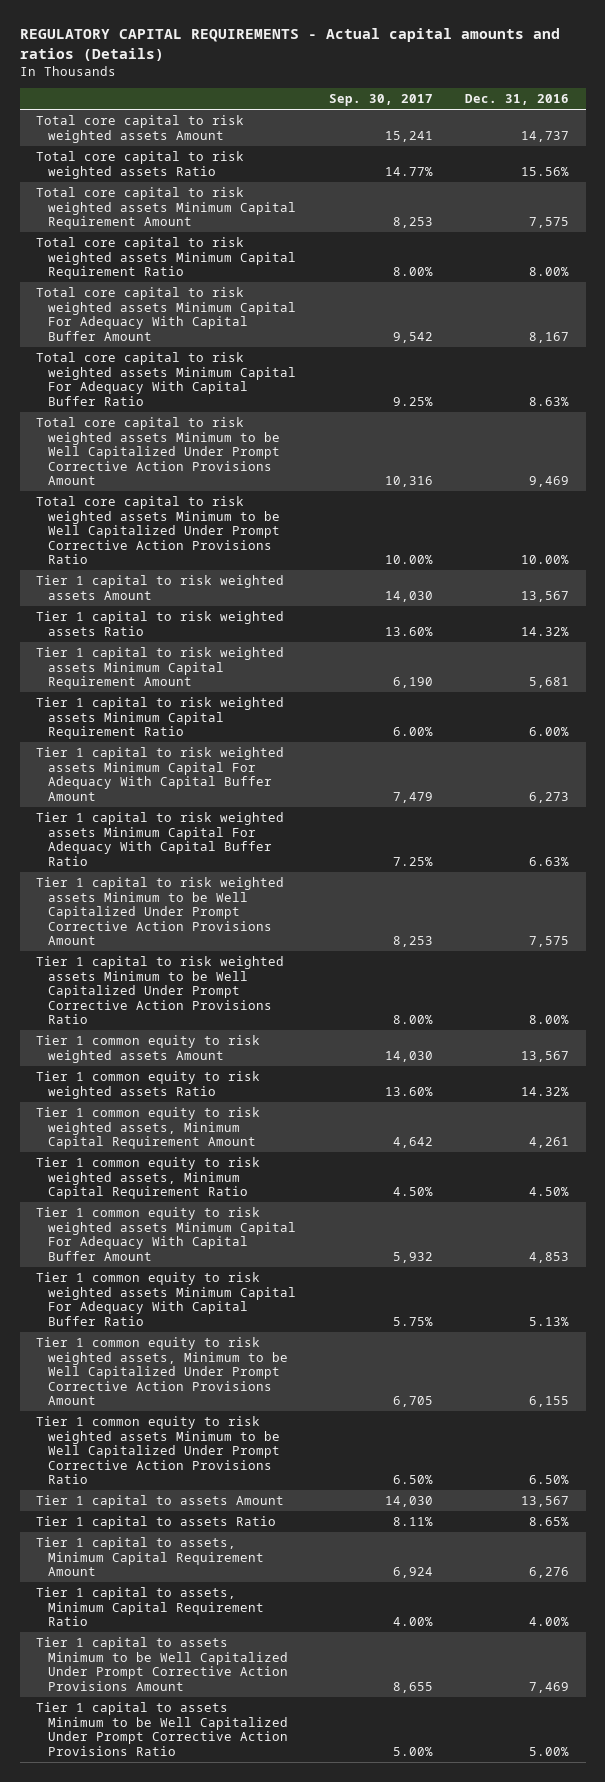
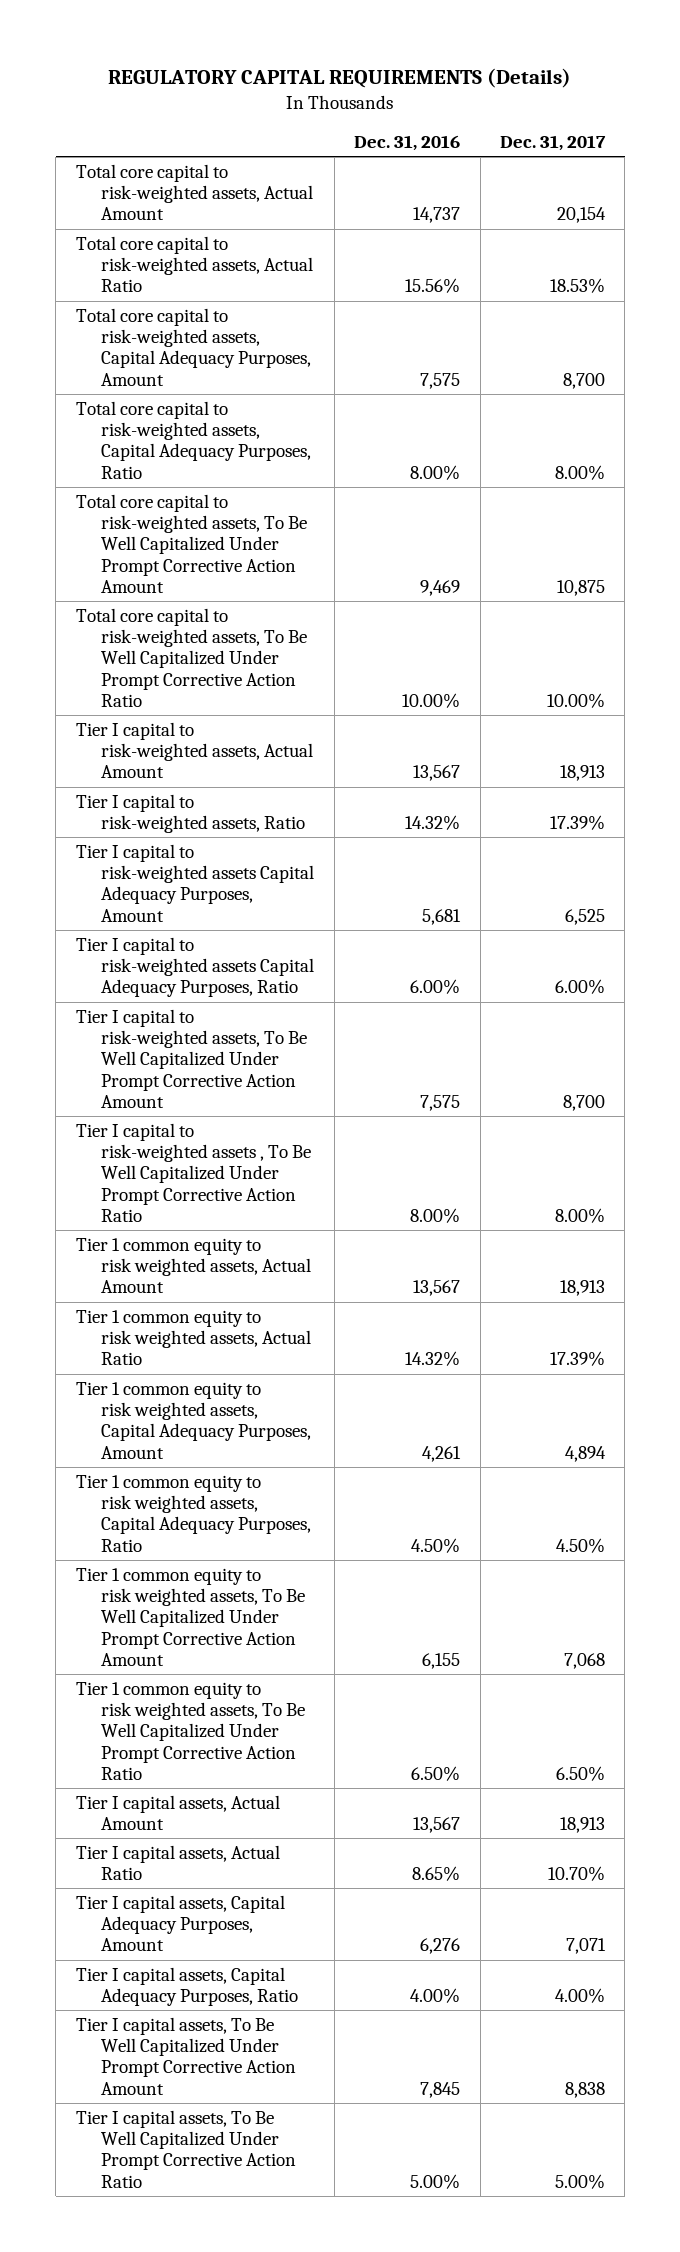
[19,28,560,61] REGULATORY CAPITAL REQUIREMENTS - Actual capital amounts and ratios (Details) -> [108,68,572,89] REGULATORY CAPITAL REQUIREMENTS (Details)
[328,94,433,107] Sep. 30, 2017 -> none
none -> [499,134,606,151] Dec. 31, 2017
[35,287,297,341] Total core capital to risk weighted assets Minimum Capital For Adequacy With Capital Buffer Amount -> none
[35,352,297,406] Total core capital to risk weighted assets Minimum Capital For Adequacy With Capital Buffer Ratio -> none
[35,747,284,801] Tier 1 capital to risk weighted assets Minimum Capital For Adequacy With Capital Buffer Amount -> none
[35,812,284,866] Tier 1 capital to risk weighted assets Minimum Capital For Adequacy With Capital Buffer Ratio -> none
[35,1207,297,1261] Tier 1 common equity to risk weighted assets Minimum Capital For Adequacy With Capital Buffer Amount -> none
[35,1272,297,1326] Tier 1 common equity to risk weighted assets Minimum Capital For Adequacy With Capital Buffer Ratio -> none
[35,115,244,143] Total core capital to risk weighted assets Amount -> [75,163,314,221] Total core capital to risk-weighted assets, Actual Amount
[35,151,244,179] Total core capital to risk weighted assets Ratio -> [75,235,314,293] Total core capital to risk-weighted assets, Actual Ratio
[35,187,297,230] Total core capital to risk weighted assets Minimum Capital Requirement Amount -> [75,307,312,386] Total core capital to risk-weighted assets, Capital Adequacy Purposes, Amount
[35,237,297,280] Total core capital to risk weighted assets Minimum Capital Requirement Ratio -> [75,400,312,479] Total core capital to risk-weighted assets, Capital Adequacy Purposes, Ratio
[35,417,281,486] Total core capital to risk weighted assets Minimum to be Well Capitalized Under Prompt Corrective Action Provisions Amount -> [75,493,308,594] Total core capital to risk-weighted assets, To Be Well Capitalized Under Prompt Corrective Action Amount
[35,496,281,565] Total core capital to risk weighted assets Minimum to be Well Capitalized Under Prompt Corrective Action Provisions Ratio -> [75,607,308,708] Total core capital to risk-weighted assets, To Be Well Capitalized Under Prompt Corrective Action Ratio
[35,575,284,600] Tier 1 capital to risk weighted assets Amount -> [75,721,314,779] Tier I capital to risk-weighted assets, Actual Amount
[35,611,284,636] Tier 1 capital to risk weighted assets Ratio -> [75,793,306,834] Tier I capital to risk-weighted assets, Ratio
[35,647,284,690] Tier 1 capital to risk weighted assets Minimum Capital Requirement Amount -> [75,843,315,922] Tier I capital to risk-weighted assets Capital Adequacy Purposes, Amount
[35,697,284,740] Tier 1 capital to risk weighted assets Minimum Capital Requirement Ratio -> [75,936,315,998] Tier I capital to risk-weighted assets Capital Adequacy Purposes, Ratio
[35,877,284,946] Tier 1 capital to risk weighted assets Minimum to be Well Capitalized Under Prompt Corrective Action Provisions Amount -> [75,1008,308,1109] Tier I capital to risk-weighted assets, To Be Well Capitalized Under Prompt Corrective Action Amount
[35,956,284,1025] Tier 1 capital to risk weighted assets Minimum to be Well Capitalized Under Prompt Corrective Action Provisions Ratio -> [75,1122,312,1223] Tier I capital to risk-weighted assets , To Be Well Capitalized Under Prompt Corrective Action Ratio
[35,1035,260,1063] Tier 1 common equity to risk weighted assets Amount -> [75,1237,312,1294] Tier 1 common equity to risk weighted assets, Actual Amount
[35,1071,260,1099] Tier 1 common equity to risk weighted assets Ratio -> [75,1309,312,1366] Tier 1 common equity to risk weighted assets, Actual Ratio
[35,1107,260,1150] Tier 1 common equity to risk weighted assets, Minimum Capital Requirement Amount -> [75,1381,312,1459] Tier 1 common equity to risk weighted assets, Capital Adequacy Purposes, Amount
[35,1157,260,1200] Tier 1 common equity to risk weighted assets, Minimum Capital Requirement Ratio -> [75,1474,312,1552] Tier 1 common equity to risk weighted assets, Capital Adequacy Purposes, Ratio
[35,1337,289,1406] Tier 1 common equity to risk weighted assets, Minimum to be Well Capitalized Under Prompt Corrective Action Provisions Amount -> [75,1567,306,1667] Tier 1 common equity to risk weighted assets, To Be Well Capitalized Under Prompt Corrective Action Amount
[35,1416,281,1485] Tier 1 common equity to risk weighted assets Minimum to be Well Capitalized Under Prompt Corrective Action Provisions Ratio -> [75,1681,306,1781] Tier 1 common equity to risk weighted assets, To Be Well Capitalized Under Prompt Corrective Action Ratio
[35,1495,284,1509] Tier 1 capital to assets Amount -> [75,1794,280,1831] Tier I capital assets, Actual Amount
[35,1516,276,1530] Tier 1 capital to assets Ratio -> [75,1844,280,1881] Tier I capital assets, Actual Ratio
[35,1537,265,1577] Tier 1 capital to assets, Minimum Capital Requirement Amount -> [75,1894,285,1952] Tier I capital assets, Capital Adequacy Purposes, Amount
[35,1587,265,1627] Tier 1 capital to assets, Minimum Capital Requirement Ratio -> [75,1966,299,2007] Tier I capital assets, Capital Adequacy Purposes, Ratio
[35,1637,289,1691] Tier 1 capital to assets Minimum to be Well Capitalized Under Prompt Corrective Action Provisions Amount -> [75,2016,297,2095] Tier I capital assets, To Be Well Capitalized Under Prompt Corrective Action Amount
[529,1681,570,1693] 7,469 -> [420,2081,461,2098] 7,845
[35,1702,289,1756] Tier 1 capital to assets Minimum to be Well Capitalized Under Prompt Corrective Action Provisions Ratio -> [75,2109,297,2188] Tier I capital assets, To Be Well Capitalized Under Prompt Corrective Action Ratio

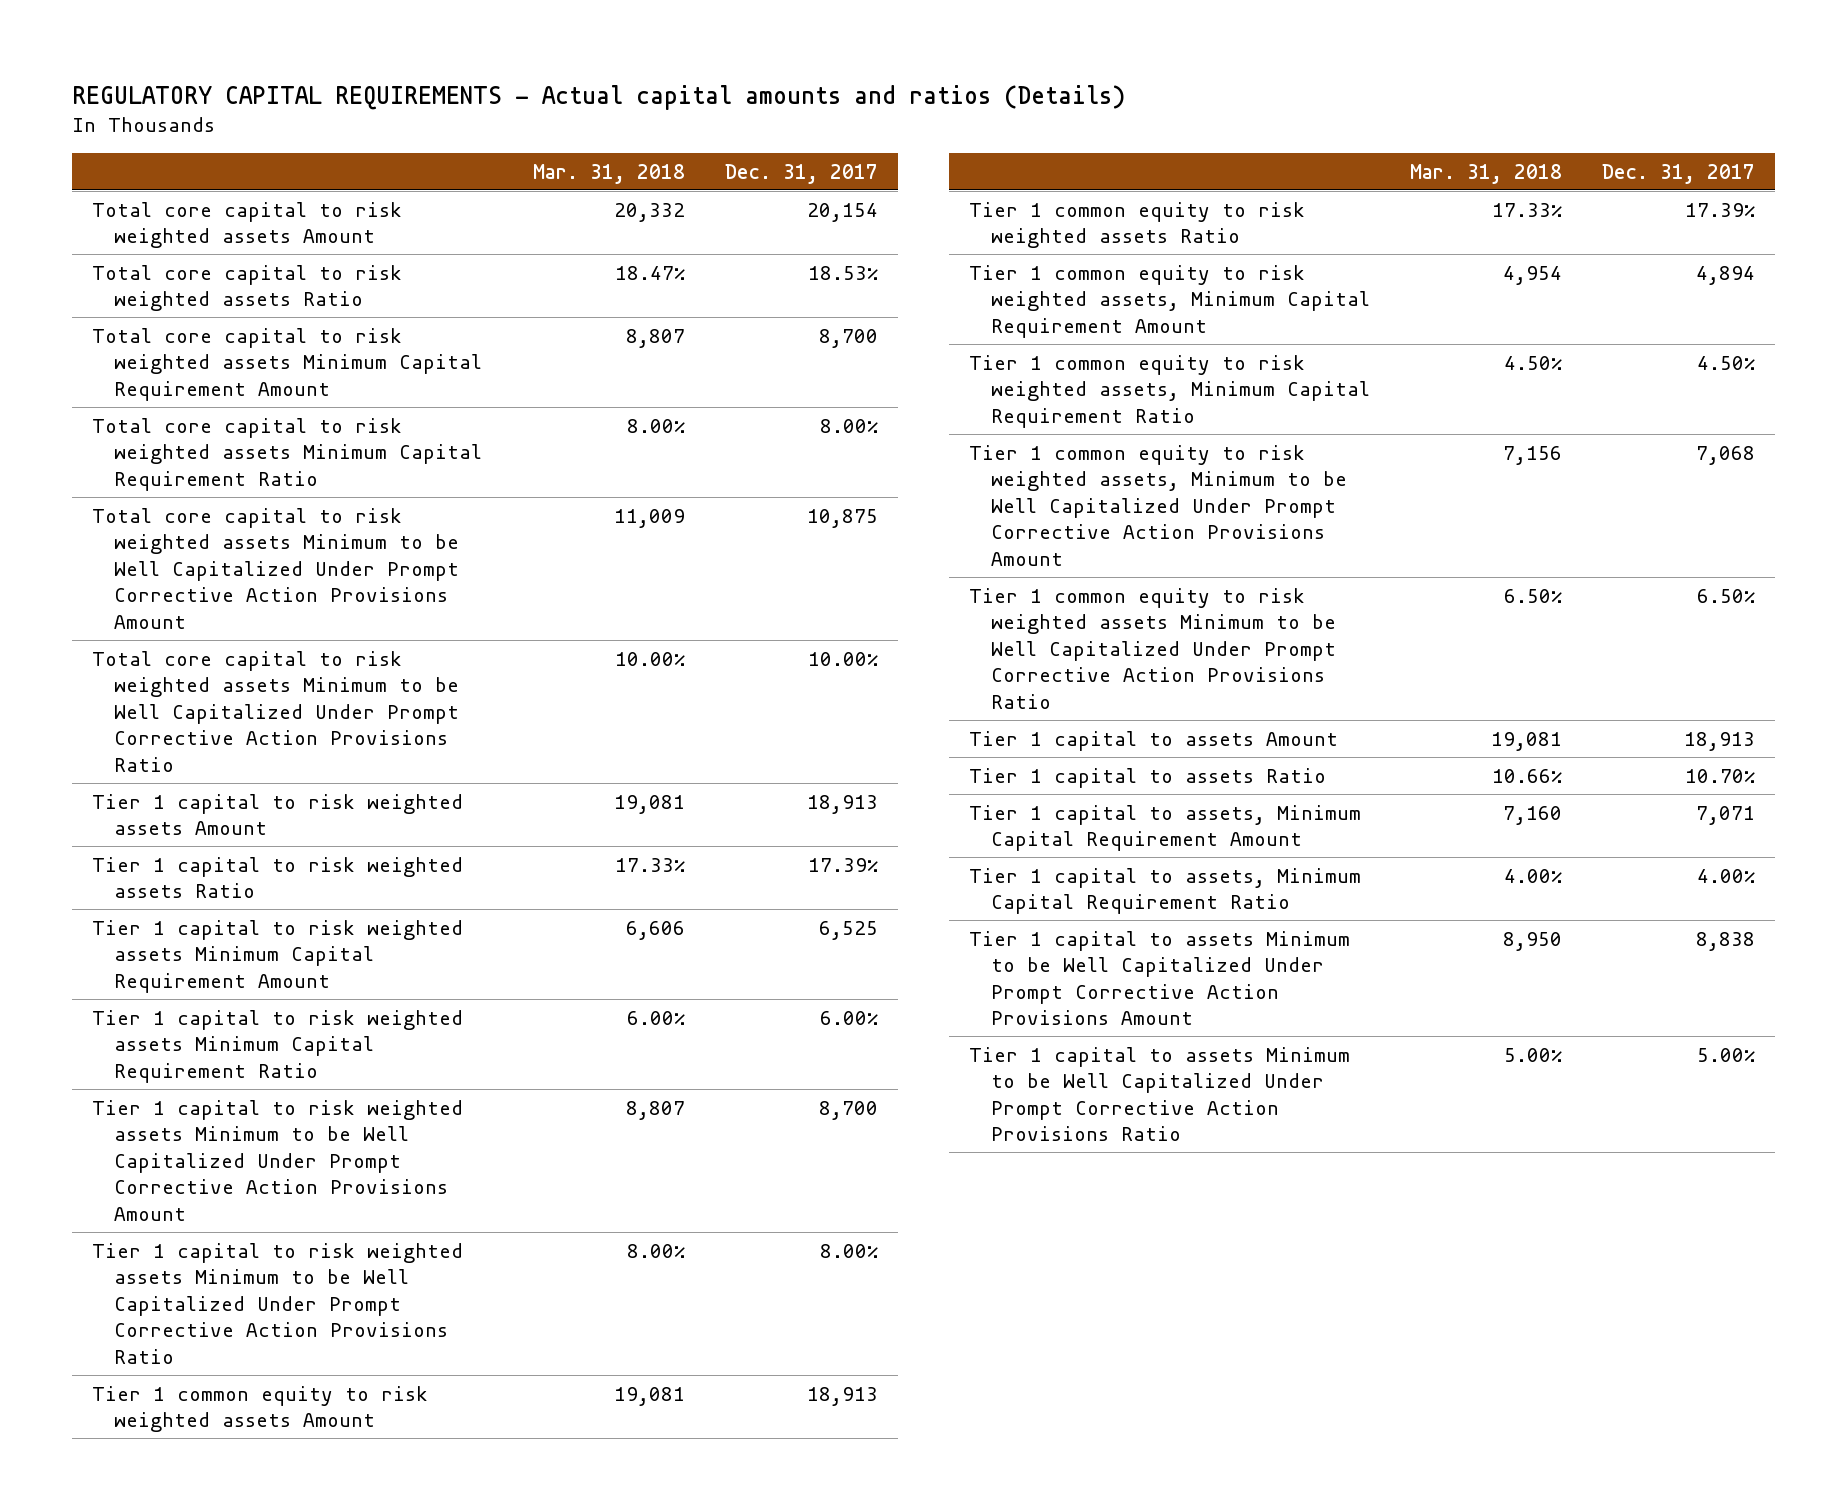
[108,68,572,89] REGULATORY CAPITAL REQUIREMENTS (Details) -> [72,85,1126,111] REGULATORY CAPITAL REQUIREMENTS - Actual capital amounts and ratios (Details)
[354,134,461,151] Dec. 31, 2016 -> none
none -> [532,163,685,184] Mar. 31, 2018
[75,163,314,221] Total core capital to risk-weighted assets, Actual Amount -> [92,201,403,249] Total core capital to risk weighted assets Amount
[75,235,314,293] Total core capital to risk-weighted assets, Actual Ratio -> [92,264,403,312] Total core capital to risk weighted assets Ratio
[75,307,312,386] Total core capital to risk-weighted assets, Capital Adequacy Purposes, Amount -> [92,327,482,401] Total core capital to risk weighted assets Minimum Capital Requirement Amount
[75,400,312,479] Total core capital to risk-weighted assets, Capital Adequacy Purposes, Ratio -> [92,417,482,491] Total core capital to risk weighted assets Minimum Capital Requirement Ratio
[75,493,308,594] Total core capital to risk-weighted assets, To Be Well Capitalized Under Prompt Corrective Action Amount -> [92,507,459,629] Total core capital to risk weighted assets Minimum to be Well Capitalized Under Prompt Corrective Action Provisions Amount
[75,607,308,708] Total core capital to risk-weighted assets, To Be Well Capitalized Under Prompt Corrective Action Ratio -> [92,650,459,772] Total core capital to risk weighted assets Minimum to be Well Capitalized Under Prompt Corrective Action Provisions Ratio
[75,721,314,779] Tier I capital to risk-weighted assets, Actual Amount -> [92,793,464,836] Tier 1 capital to risk weighted assets Amount
[75,793,306,834] Tier I capital to risk-weighted assets, Ratio -> [92,856,464,899] Tier 1 capital to risk weighted assets Ratio
[75,843,315,922] Tier I capital to risk-weighted assets Capital Adequacy Purposes, Amount -> [92,919,464,993] Tier 1 capital to risk weighted assets Minimum Capital Requirement Amount
[75,936,315,998] Tier I capital to risk-weighted assets Capital Adequacy Purposes, Ratio -> [92,1009,464,1083] Tier 1 capital to risk weighted assets Minimum Capital Requirement Ratio
[75,1008,308,1109] Tier I capital to risk-weighted assets, To Be Well Capitalized Under Prompt Corrective Action Amount -> [92,1099,464,1221] Tier 1 capital to risk weighted assets Minimum to be Well Capitalized Under Prompt Corrective Action Provisions Amount
[75,1122,312,1223] Tier I capital to risk-weighted assets , To Be Well Capitalized Under Prompt Corrective Action Ratio -> [92,1242,464,1364] Tier 1 capital to risk weighted assets Minimum to be Well Capitalized Under Prompt Corrective Action Provisions Ratio
[75,1237,312,1294] Tier 1 common equity to risk weighted assets, Actual Amount -> [92,1385,429,1433] Tier 1 common equity to risk weighted assets Amount
[75,1309,312,1366] Tier 1 common equity to risk weighted assets, Actual Ratio -> [969,201,1306,249] Tier 1 common equity to risk weighted assets Ratio
[75,1381,312,1459] Tier 1 common equity to risk weighted assets, Capital Adequacy Purposes, Amount -> [969,264,1371,338] Tier 1 common equity to risk weighted assets, Minimum Capital Requirement Amount
[75,1474,312,1552] Tier 1 common equity to risk weighted assets, Capital Adequacy Purposes, Ratio -> [969,354,1371,428] Tier 1 common equity to risk weighted assets, Minimum Capital Requirement Ratio
[75,1567,306,1667] Tier 1 common equity to risk weighted assets, To Be Well Capitalized Under Prompt Corrective Action Amount -> [969,444,1348,566] Tier 1 common equity to risk weighted assets, Minimum to be Well Capitalized Under Prompt Corrective Action Provisions Amount
[75,1681,306,1781] Tier 1 common equity to risk weighted assets, To Be Well Capitalized Under Prompt Corrective Action Ratio -> [969,587,1337,709] Tier 1 common equity to risk weighted assets Minimum to be Well Capitalized Under Prompt Corrective Action Provisions Ratio
[75,1794,280,1831] Tier I capital assets, Actual Amount -> [969,730,1339,751] Tier 1 capital to assets Amount
[75,1844,280,1881] Tier I capital assets, Actual Ratio -> [969,767,1327,788] Tier 1 capital to assets Ratio
[75,1894,285,1952] Tier I capital assets, Capital Adequacy Purposes, Amount -> [969,804,1362,852] Tier 1 capital to assets, Minimum Capital Requirement Amount
[75,1966,299,2007] Tier I capital assets, Capital Adequacy Purposes, Ratio -> [969,867,1362,915] Tier 1 capital to assets, Minimum Capital Requirement Ratio
[75,2016,297,2095] Tier I capital assets, To Be Well Capitalized Under Prompt Corrective Action Amount -> [969,930,1351,1026] Tier 1 capital to assets Minimum to be Well Capitalized Under Prompt Corrective Action Provisions Amount
[75,2109,297,2188] Tier I capital assets, To Be Well Capitalized Under Prompt Corrective Action Ratio -> [969,1046,1351,1142] Tier 1 capital to assets Minimum to be Well Capitalized Under Prompt Corrective Action Provisions Ratio

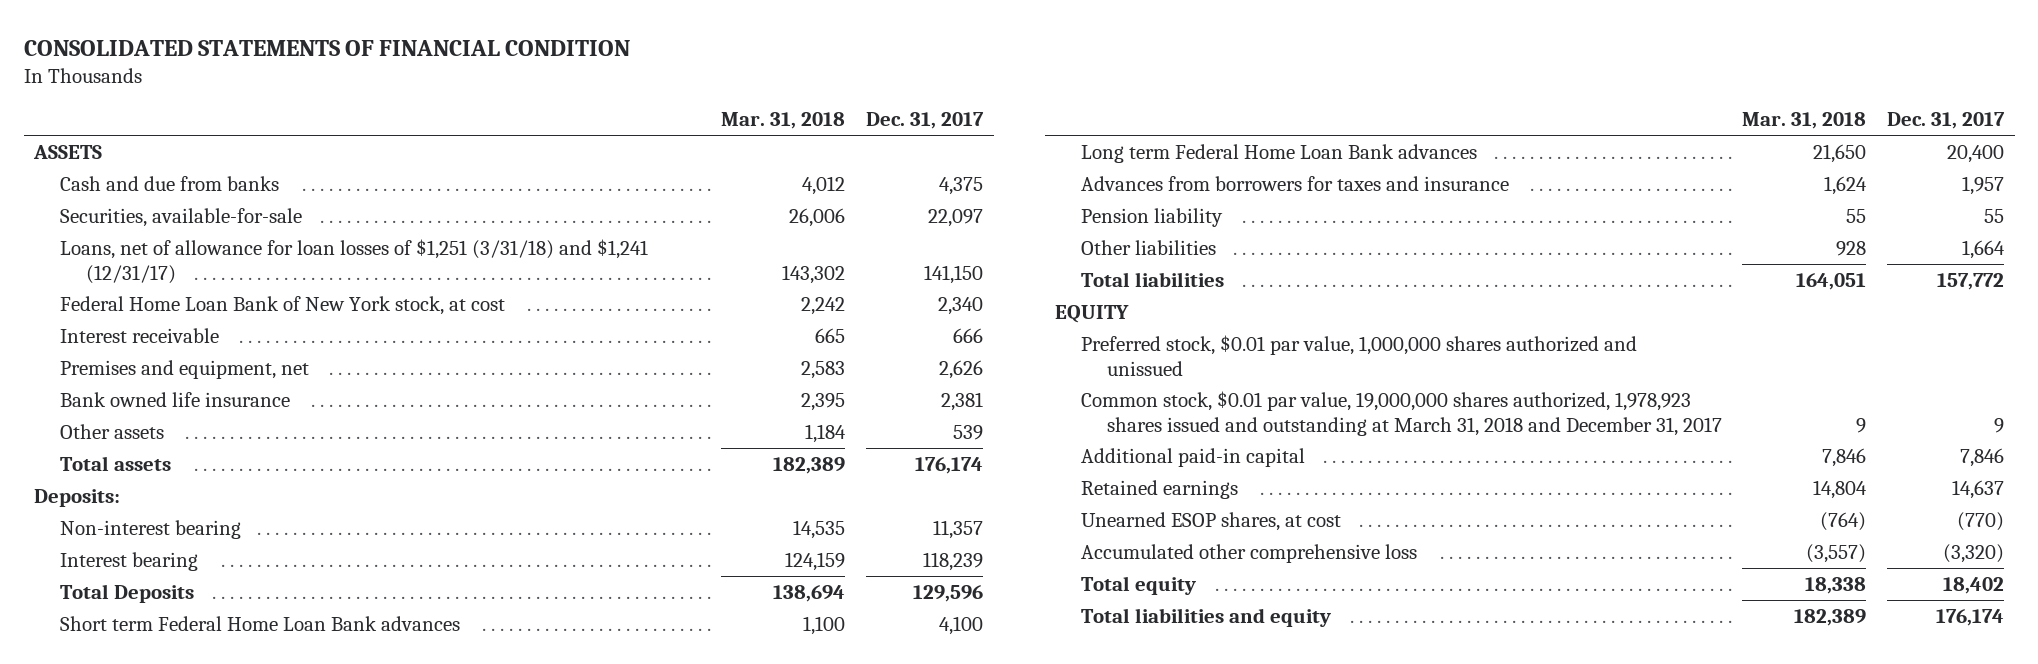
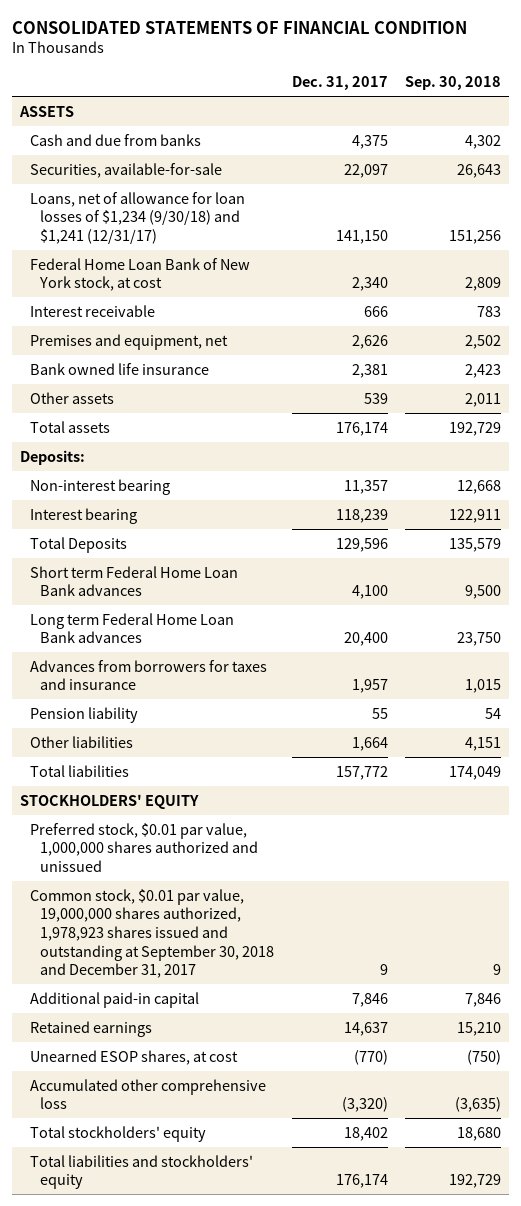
[721,112,846,130] Mar. 31, 2018 -> none
none -> [404,76,501,91] Sep. 30, 2018
[59,238,648,284] Loans, net of allowance for loan losses of $1,251 (3/31/18) and $1,241 (12/31/17) -> [30,191,246,244] Loans, net of allowance for loan losses of $1,234 (9/30/18) and $1,241 (12/31/17)
[1055,304,1130,323] EQUITY -> [20,793,200,809] STOCKHOLDERS' EQUITY
[1080,390,1722,436] Common stock, $0.01 par value, 19,000,000 shares authorized, 1,978,923 shares issued and outstanding at March 31, 2018 and December 31, 2017 -> [30,888,275,979] Common stock, $0.01 par value, 19,000,000 shares authorized, 1,978,923 shares issued and outstanding at September 30, 2018 and December 31, 2017
[1080,575,1196,595] Total equity -> [30,1125,207,1142] Total stockholders' equity
[1080,607,1331,627] Total liabilities and equity -> [30,1154,254,1190] Total liabilities and stockholders' equity

